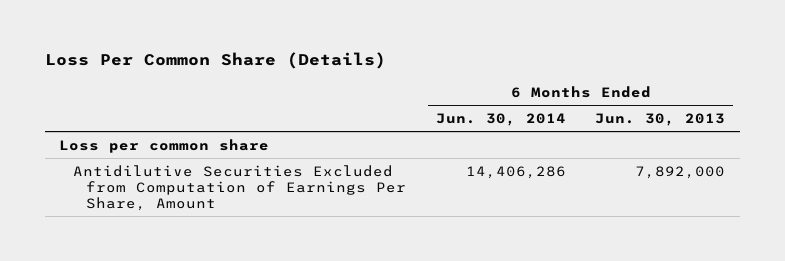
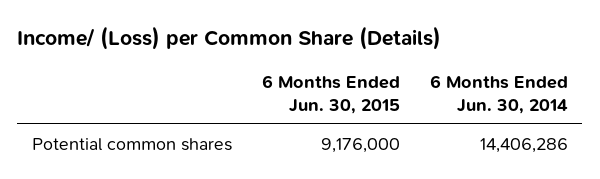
[44,52,386,70] Loss Per Common Share (Details) -> [17,26,442,51] Income/ (Loss) per Common Share (Details)
[595,112,726,126] Jun. 30, 2013 -> none
none -> [261,75,400,115] 6 Months Ended Jun. 30, 2015
[59,138,270,153] Loss per common share -> none
[72,164,407,211] Antidilutive Securities Excluded from Computation of Earnings Per Share, Amount -> [31,137,232,151] Potential common shares

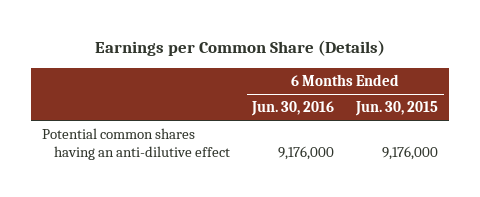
[17,26,442,51] Income/ (Loss) per Common Share (Details) -> [95,40,386,57] Earnings per Common Share (Details)
[429,75,568,115] 6 Months Ended Jun. 30, 2014 -> none
none -> [251,101,335,117] Jun. 30, 2016
[31,137,232,151] Potential common shares -> [41,128,231,161] Potential common shares having an anti-dilutive effect

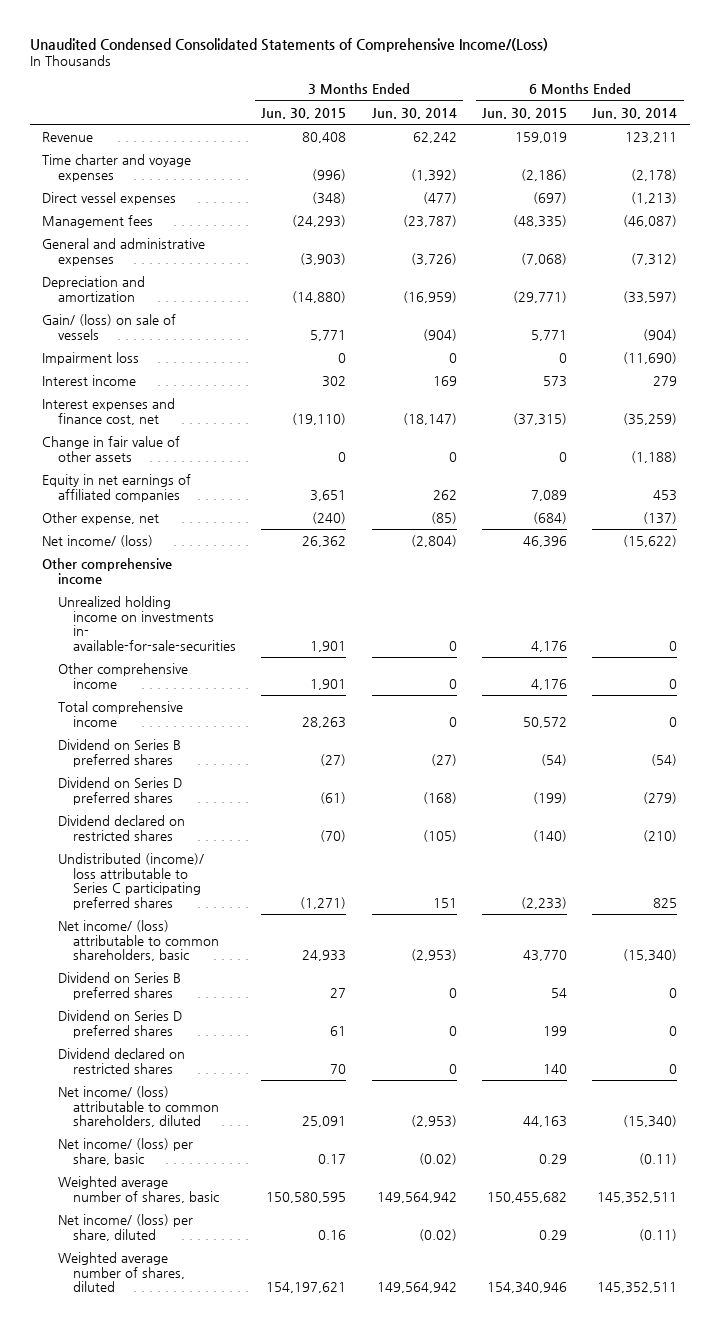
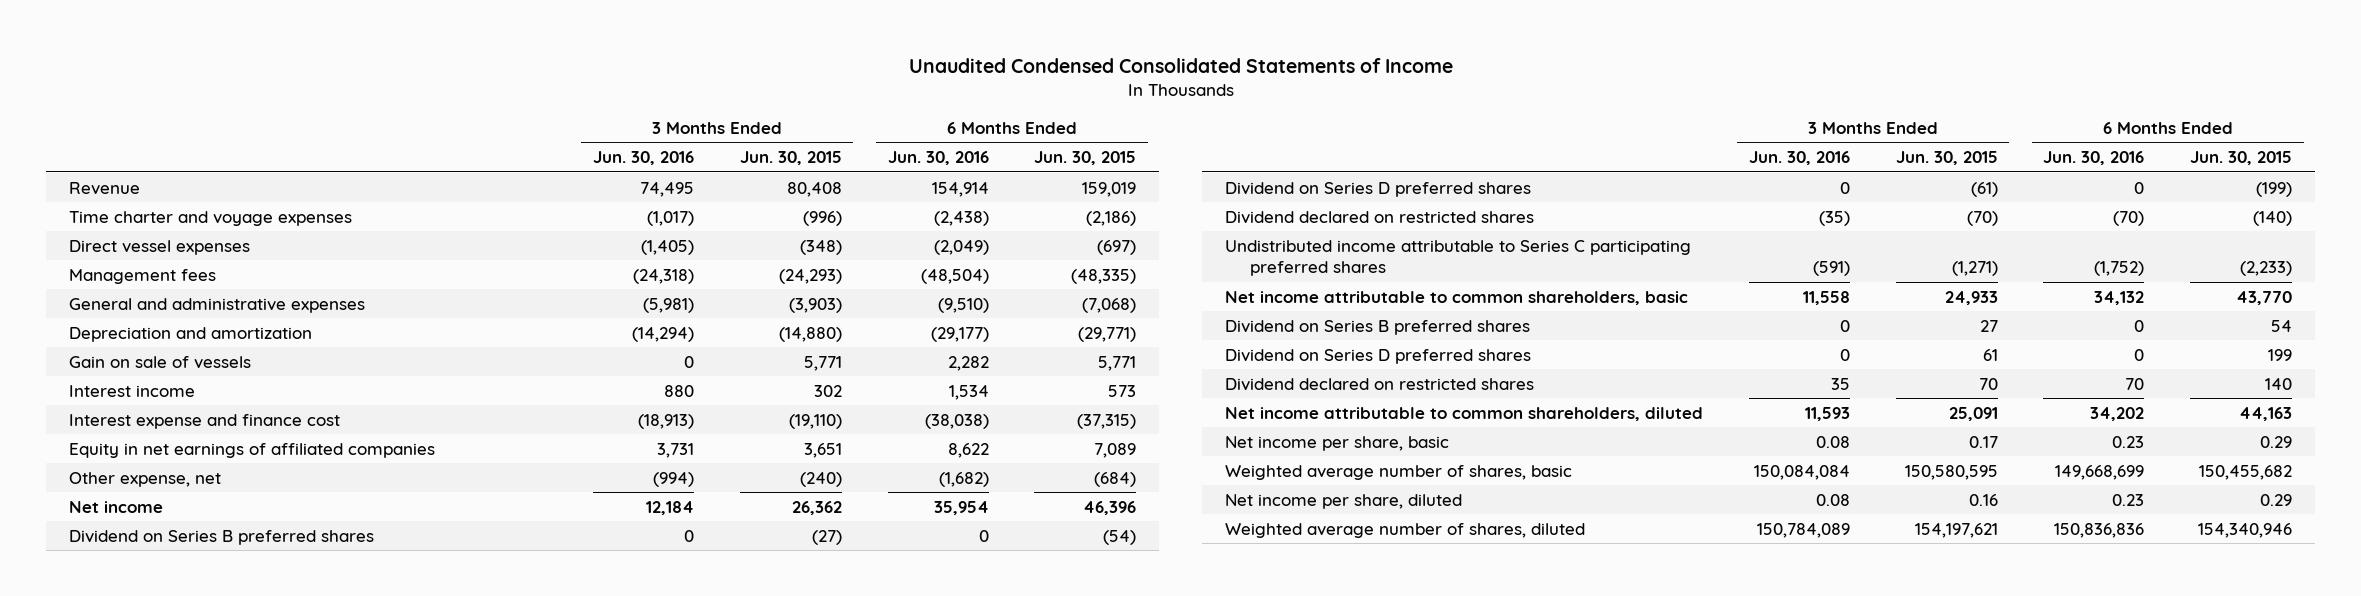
[29,37,548,52] Unaudited Condensed Consolidated Statements of Comprehensive Income/(Loss) -> [908,57,1453,73] Unaudited Condensed Consolidated Statements of Income
[371,107,457,119] Jun. 30, 2014 -> none
[592,107,678,119] Jun. 30, 2014 -> none
none -> [592,151,694,166] Jun. 30, 2016
none -> [887,151,989,166] Jun. 30, 2016
[42,352,140,366] Impairment loss -> none
[42,314,177,340] Gain/ (loss) on sale of vessels -> [69,355,252,369] Gain on sale of vessels
[42,436,181,462] Change in fair value of other assets -> none
[42,398,176,425] Interest expenses and finance cost, net -> [69,413,341,429] Interest expense and finance cost
[42,558,173,584] Other comprehensive income -> none
[57,596,237,651] Unrealized holding income on investments in- available-for-sale-securities -> none
[57,663,188,689] Other comprehensive income -> none
[57,701,183,727] Total comprehensive income -> none
[42,535,154,548] Net income/ (loss) -> [69,500,164,513] Net income
[57,853,204,910] Undistributed (income)/ loss attributable to Series C participating preferred shares -> [1224,239,1691,277] Undistributed income attributable to Series C participating preferred shares
[57,920,220,962] Net income/ (loss) attributable to common shareholders, basic -> [1224,290,1688,305] Net income attributable to common shareholders, basic
[57,1086,220,1128] Net income/ (loss) attributable to common shareholders, diluted -> [1224,406,1703,421] Net income attributable to common shareholders, diluted
[57,1138,193,1165] Net income/ (loss) per share, basic -> [1224,435,1449,451] Net income per share, basic
[57,1214,193,1241] Net income/ (loss) per share, diluted -> [1224,493,1462,509] Net income per share, diluted

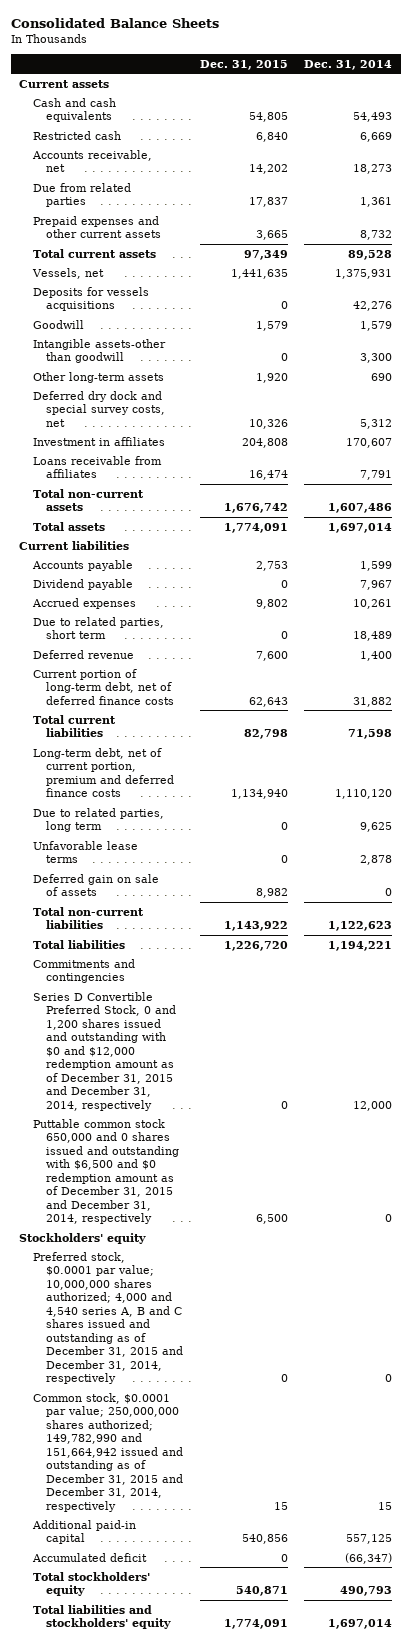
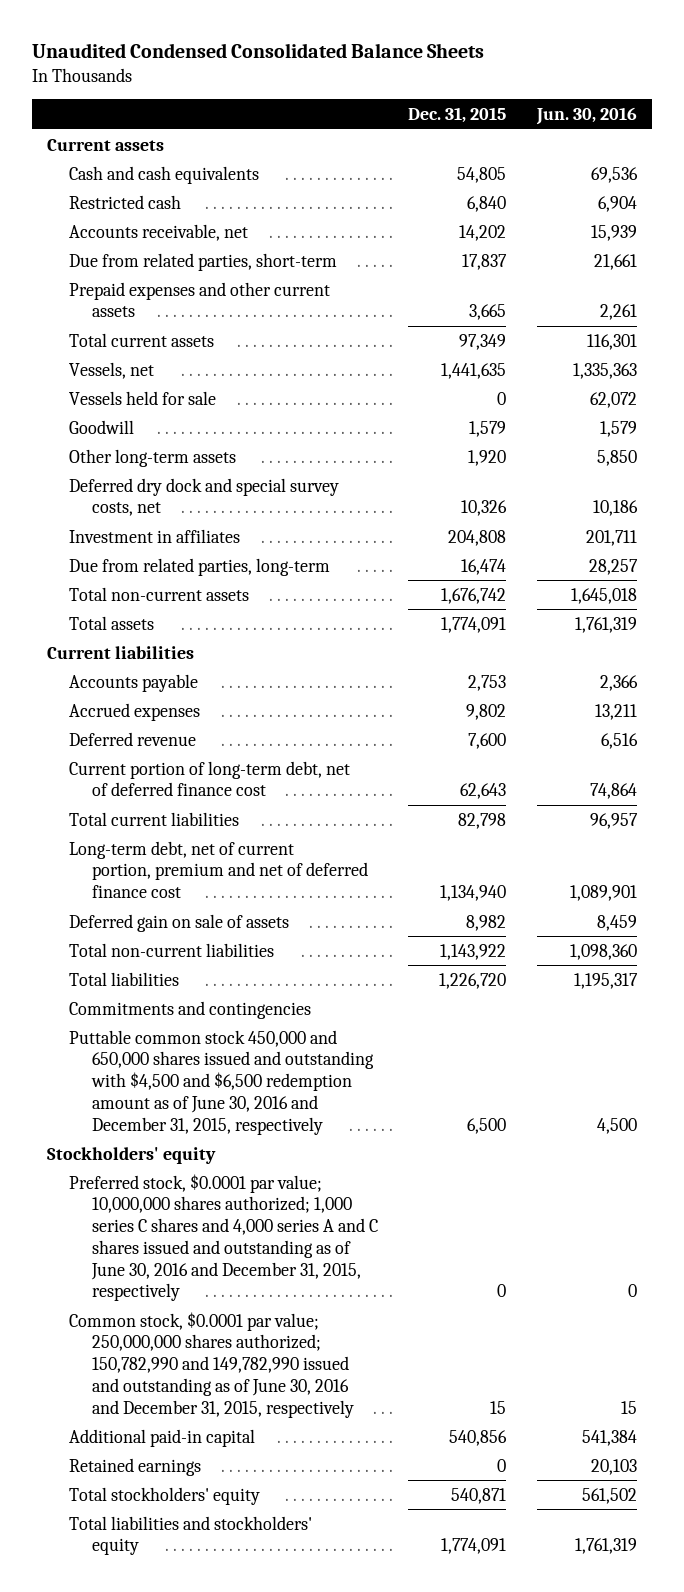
[10,17,219,28] Consolidated Balance Sheets -> [31,43,484,59] Unaudited Condensed Consolidated Balance Sheets
[304,59,393,70] Dec. 31, 2014 -> none
none -> [535,106,637,125] Jun. 30, 2016
[32,182,131,208] Due from related parties -> [69,252,338,271] Due from related parties, short-term
[32,286,149,312] Deposits for vessels acquisitions -> none
none -> [69,390,217,405] Vessels held for sale
[32,338,166,364] Intangible assets-other than goodwill -> none
[32,455,162,479] Loans receivable from affiliates -> [69,557,331,576] Due from related parties, long-term
[32,578,133,590] Dividend payable -> none
[32,616,164,640] Due to related parties, short term -> none
[32,668,175,705] Current portion of long-term debt, net of deferred finance costs -> [69,760,351,797] Current portion of long-term debt, net of deferred finance cost
[32,807,164,833] Due to related parties, long term -> none
[32,840,138,864] Unfavorable lease terms -> none
[32,747,175,798] Long-term debt, net of current portion, premium and deferred finance costs -> [69,840,368,899] Long-term debt, net of current portion, premium and net of deferred finance cost
[32,991,177,1111] Series D Convertible Preferred Stock, 0 and 1,200 shares issued and outstanding with $0 and $12,000 redemption amount as of December 31, 2015 and December 31, 2014, respectively -> none
[32,1118,180,1225] Puttable common stock 650,000 and 0 shares issued and outstanding with $6,500 and $0 redemption amount as of December 31, 2015 and December 31, 2014, respectively -> [69,1029,374,1135] Puttable common stock 450,000 and 650,000 shares issued and outstanding with $4,500 and $6,500 redemption amount as of June 30, 2016 and December 31, 2015, respectively
[32,1251,184,1385] Preferred stock, $0.0001 par value; 10,000,000 shares authorized; 4,000 and 4,540 series A, B and C shares issued and outstanding as of December 31, 2015 and December 31, 2014, respectively -> [69,1173,378,1302] Preferred stock, $0.0001 par value; 10,000,000 shares authorized; 1,000 series C shares and 4,000 series A and C shares issued and outstanding as of June 30, 2016 and December 31, 2015, respectively
[32,1392,184,1512] Common stock, $0.0001 par value; 250,000,000 shares authorized; 149,782,990 and 151,664,942 issued and outstanding as of December 31, 2015 and December 31, 2014, respectively -> [69,1311,354,1418] Common stock, $0.0001 par value; 250,000,000 shares authorized; 150,782,990 and 149,782,990 issued and outstanding as of June 30, 2016 and December 31, 2015, respectively
[31,1552,147,1562] Accumulated deficit -> [69,1457,202,1476] Retained earnings

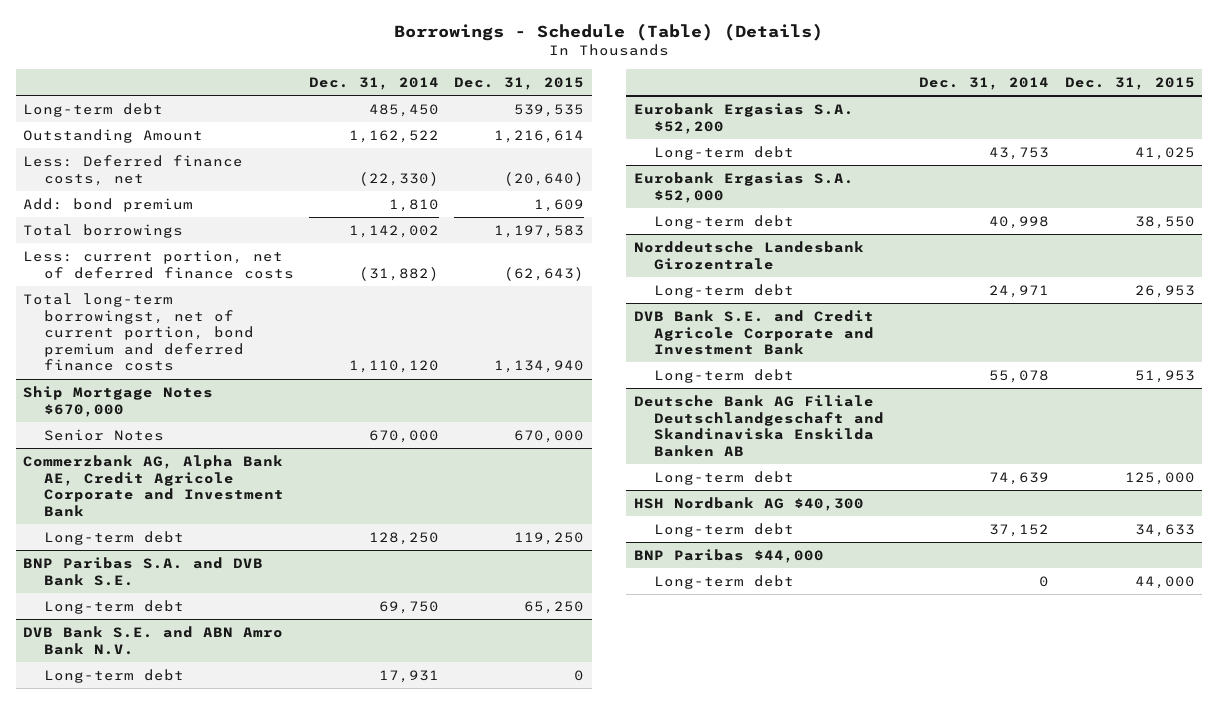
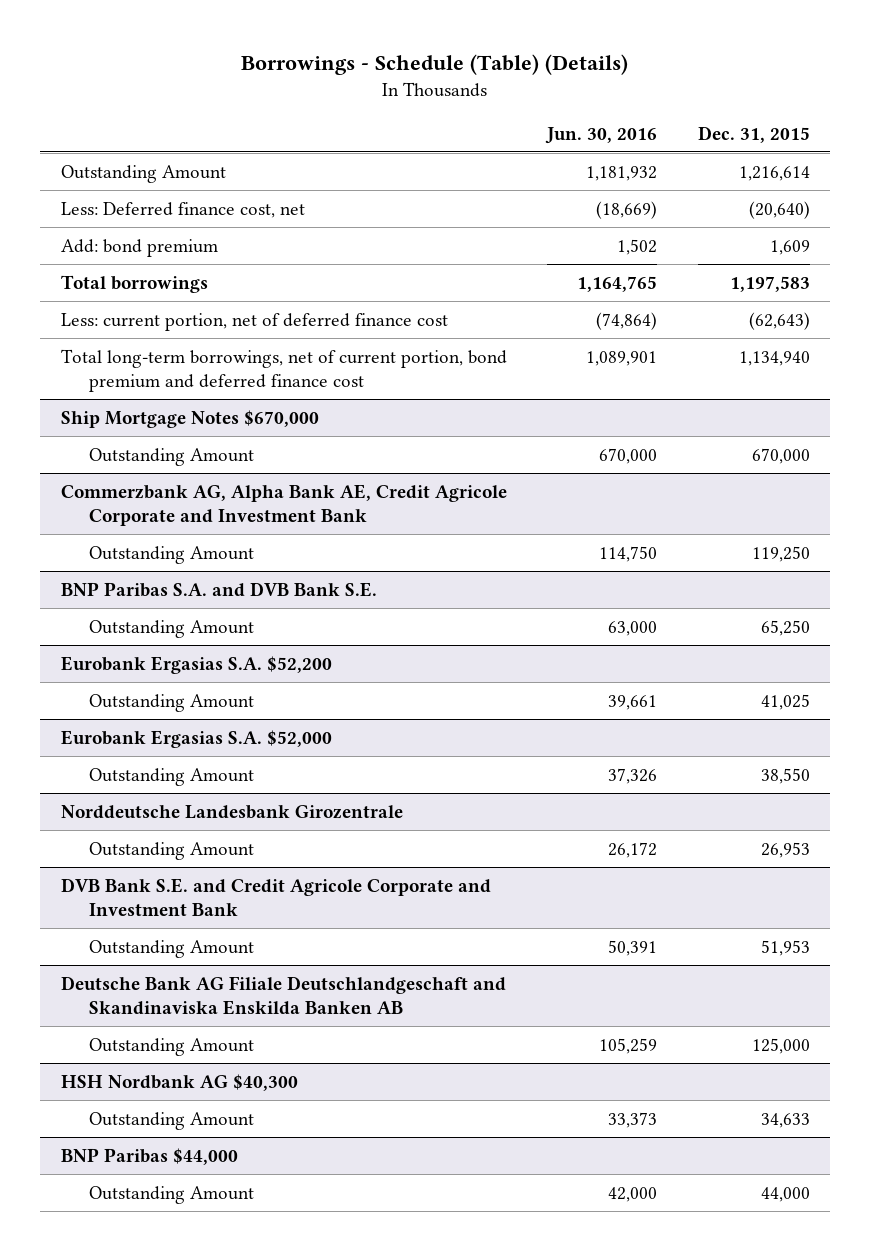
[309,76,440,90] Dec. 31, 2014 -> none
none -> [545,126,658,144] Jun. 30, 2016
[23,102,164,117] Long-term debt -> none
[23,154,244,186] Less: Deferred finance costs, net -> [60,201,305,218] Less: Deferred finance cost, net
[23,249,294,279] Less: current portion, net of deferred finance costs -> [60,312,448,331] Less: current portion, net of deferred finance cost
[23,292,254,372] Total long-term borrowingst, net of current portion, bond premium and deferred finance costs -> [60,348,507,393] Total long-term borrowings, net of current portion, bond premium and deferred finance cost
[43,428,164,441] Senior Notes -> none
none -> [89,447,255,466] Outstanding Amount
[43,530,184,545] Long-term debt -> [89,545,255,564] Outstanding Amount
[23,625,284,655] DVB Bank S.E. and ABN Amro Bank N.V. -> none
[43,668,184,683] Long-term debt -> none
[43,599,184,614] Long-term debt -> [89,619,255,638] Outstanding Amount
[654,145,795,160] Long-term debt -> [89,693,255,712] Outstanding Amount
[654,214,795,229] Long-term debt -> [89,767,255,786] Outstanding Amount
[654,283,795,298] Long-term debt -> [89,841,255,860] Outstanding Amount
[654,368,795,383] Long-term debt -> [89,939,255,958] Outstanding Amount
[654,470,795,485] Long-term debt -> [89,1037,255,1056] Outstanding Amount
[654,522,795,537] Long-term debt -> [89,1111,255,1130] Outstanding Amount
[654,574,795,589] Long-term debt -> none
none -> [89,1185,255,1204] Outstanding Amount

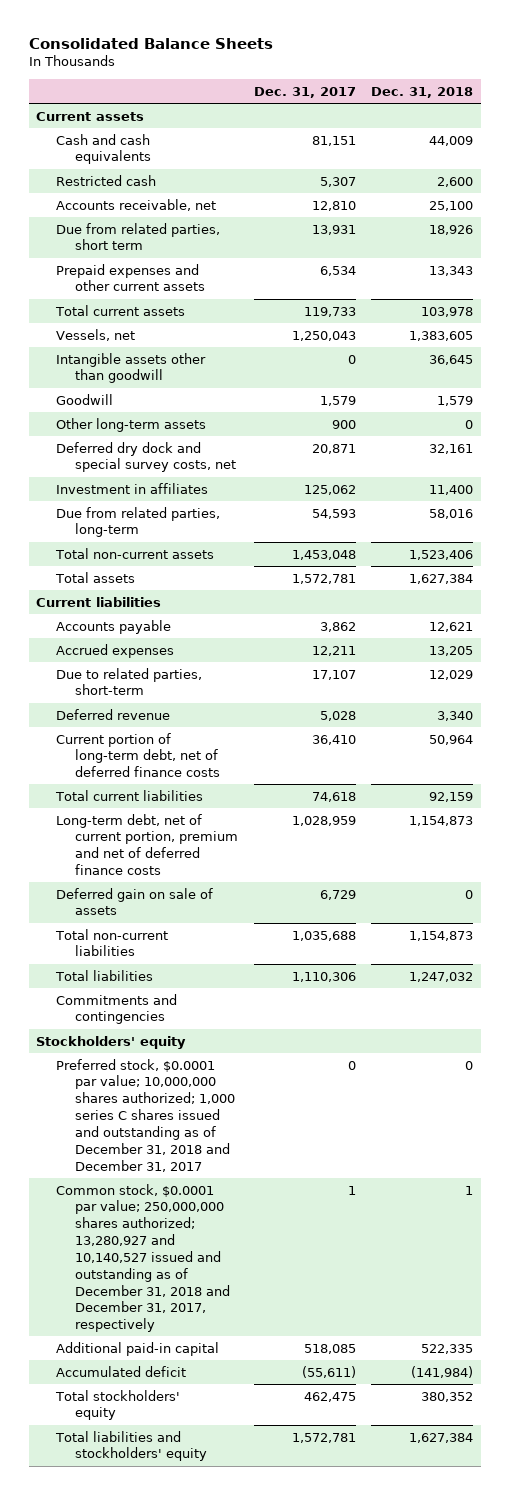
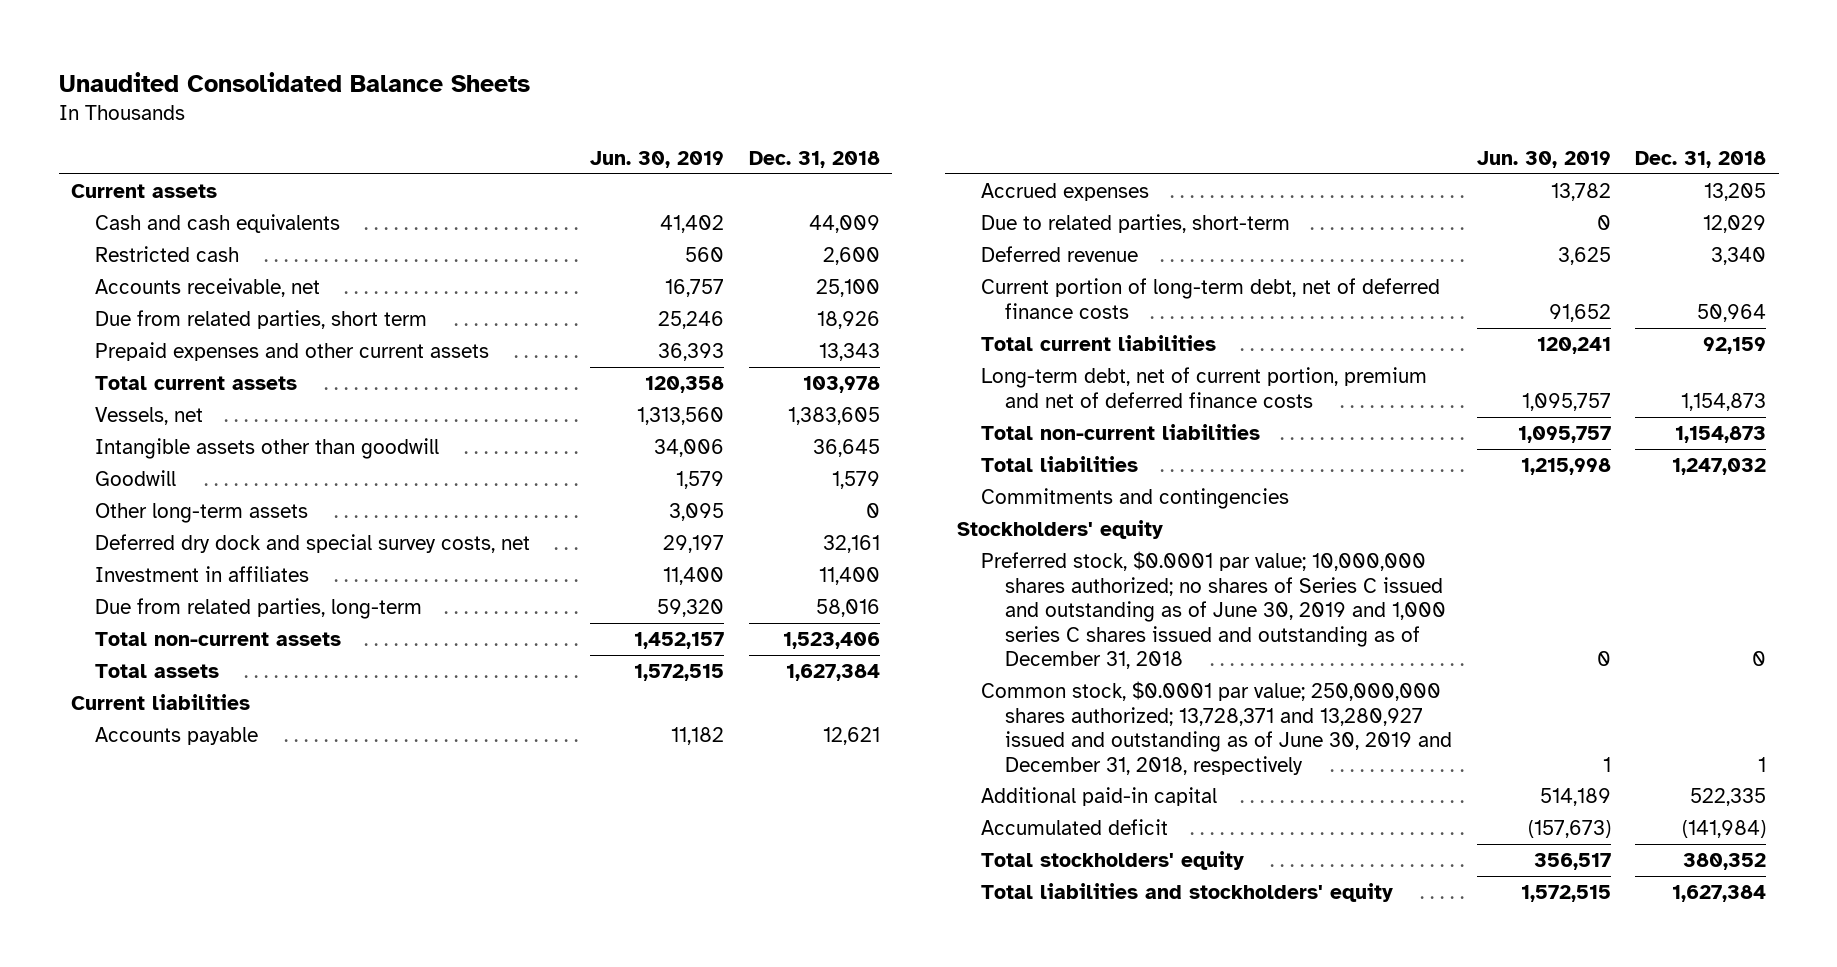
[28,37,273,49] Consolidated Balance Sheets -> [58,71,530,92] Unaudited Consolidated Balance Sheets
[253,87,356,99] Dec. 31, 2017 -> none
none -> [590,150,725,168] Jun. 30, 2019
[55,887,213,916] Deferred gain on sale of assets -> none
[55,1058,236,1172] Preferred stock, $0.0001 par value; 10,000,000 shares authorized; 1,000 series C shares issued and outstanding as of December 31, 2018 and December 31, 2017 -> [981,551,1447,670] Preferred stock, $0.0001 par value; 10,000,000 shares authorized; no shares of Series C issued and outstanding as of June 30, 2019 and 1,000 series C shares issued and outstanding as of December 31, 2018
[55,1183,231,1333] Common stock, $0.0001 par value; 250,000,000 shares authorized; 13,280,927 and 10,140,527 issued and outstanding as of December 31, 2018 and December 31, 2017, respectively -> [981,681,1453,775] Common stock, $0.0001 par value; 250,000,000 shares authorized; 13,728,371 and 13,280,927 issued and outstanding as of June 30, 2019 and December 31, 2018, respectively

